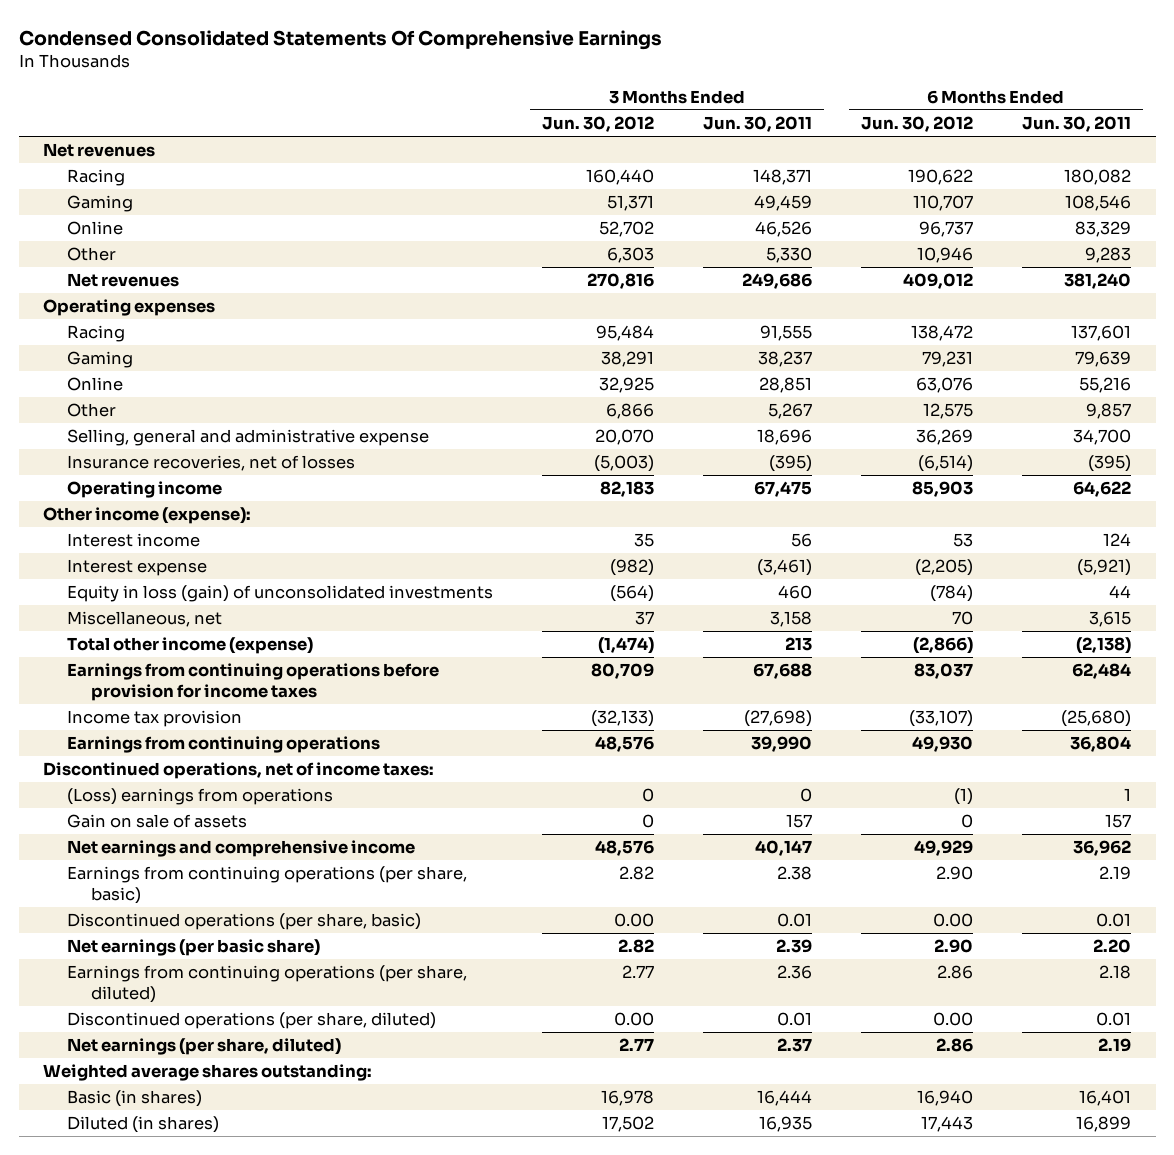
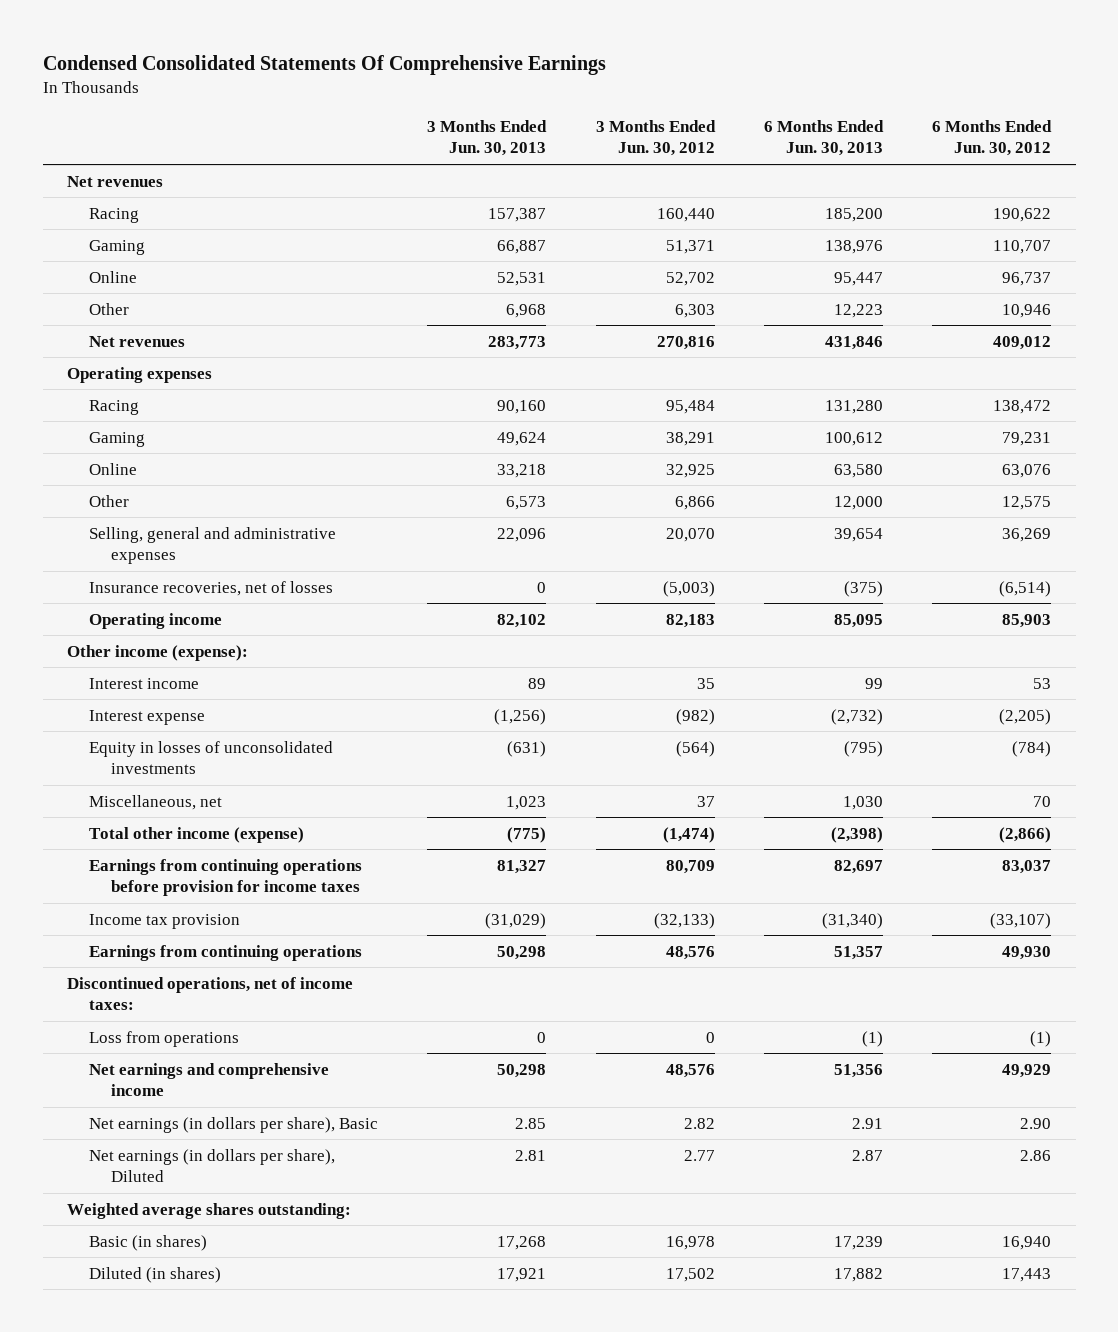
[703,116,813,133] Jun. 30, 2011 -> none
[1022,116,1132,133] Jun. 30, 2011 -> none
none -> [427,119,548,157] 3 Months Ended Jun. 30, 2013
none -> [763,119,884,157] 6 Months Ended Jun. 30, 2013
[67,429,430,447] Selling, general and administrative expense -> [89,526,337,565] Selling, general and administrative expenses
[67,585,494,603] Equity in loss (gain) of unconsolidated investments -> [89,740,334,775] Equity in losses of unconsolidated investments
[67,814,248,829] Gain on sale of assets -> none
[67,788,334,806] (Loss) earnings from operations -> [89,1030,240,1047] Loss from operations
[67,866,468,904] Earnings from continuing operations (per share, basic) -> none
[67,913,422,931] Discontinued operations (per share, basic) -> none
[67,965,468,1003] Earnings from continuing operations (per share, diluted) -> none
[67,1012,437,1030] Discontinued operations (per share, diluted) -> none
[67,939,321,957] Net earnings (per basic share) -> [89,1116,379,1133] Net earnings (in dollars per share), Basic
[67,1038,342,1056] Net earnings (per share, diluted) -> [89,1148,336,1183] Net earnings (in dollars per share), Diluted

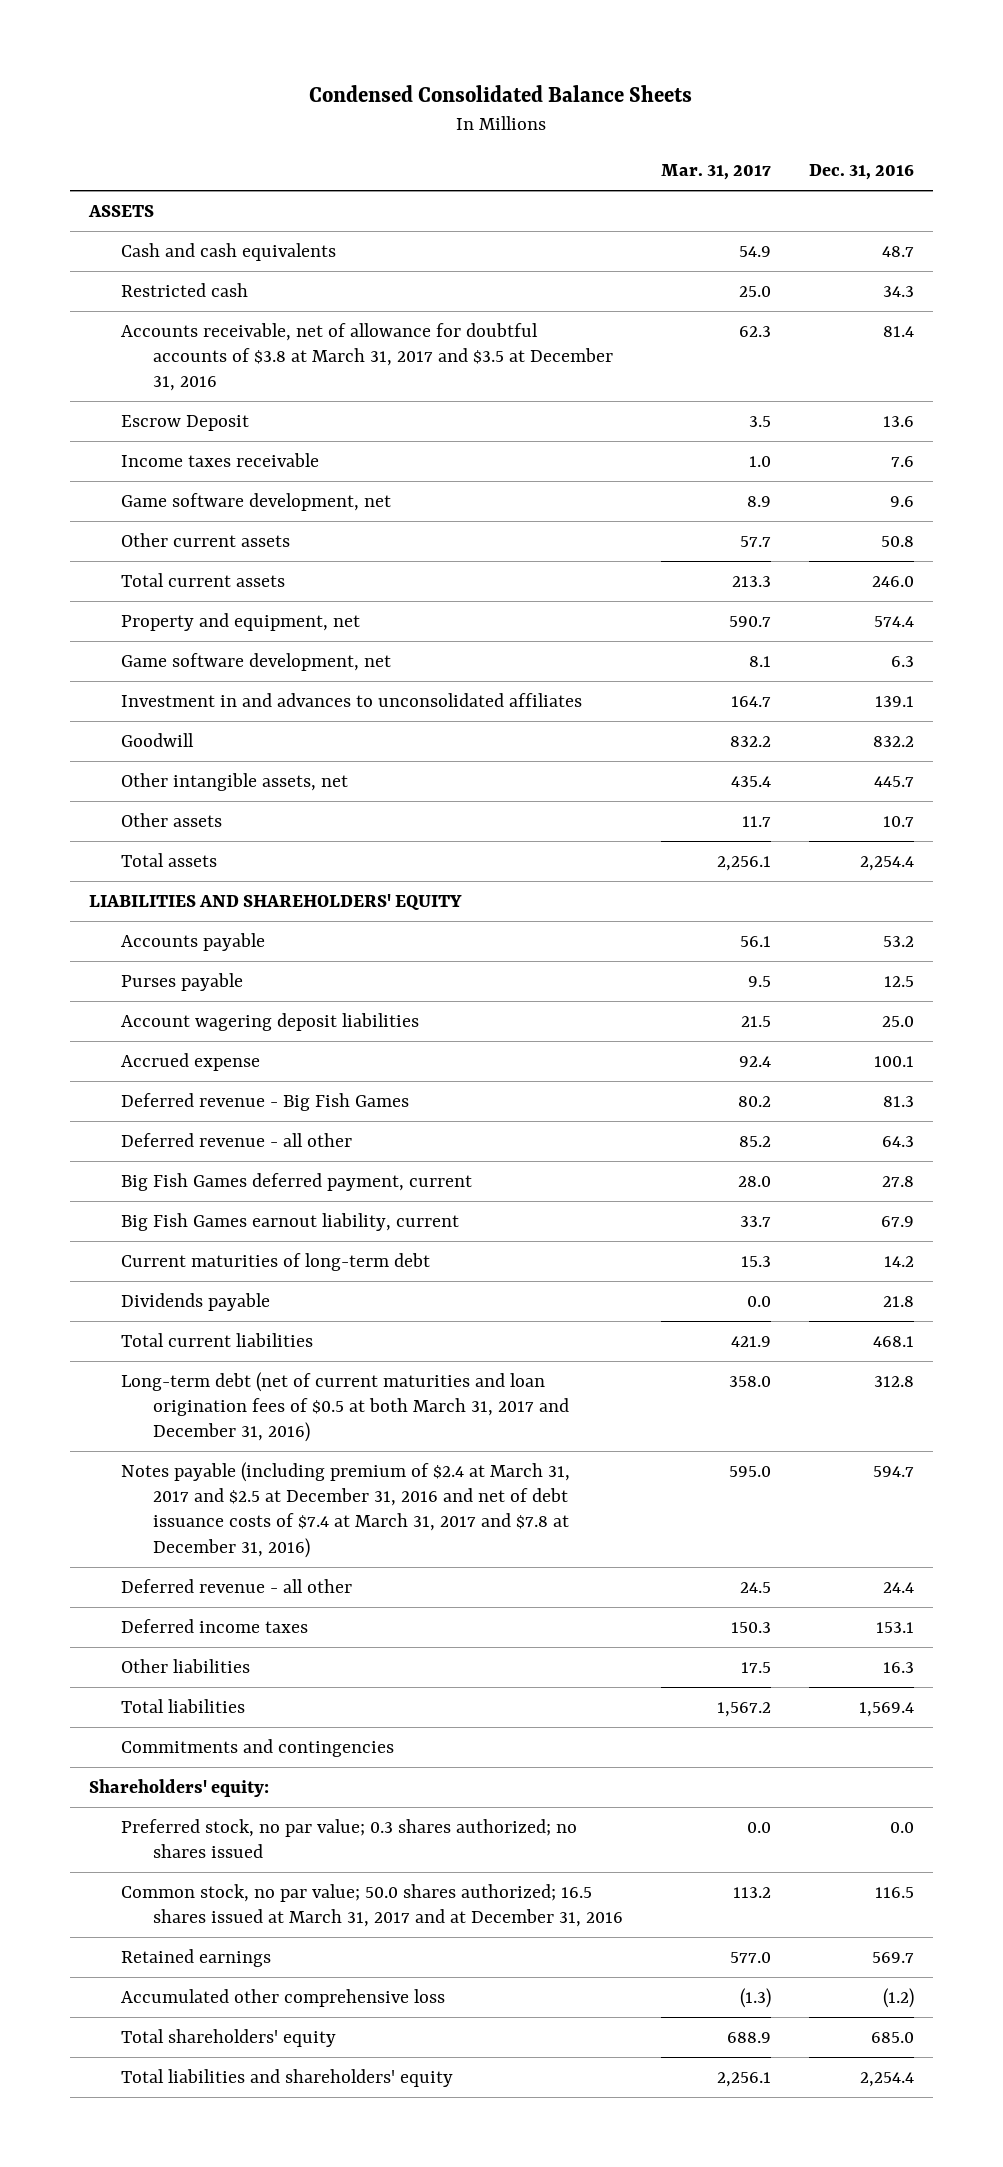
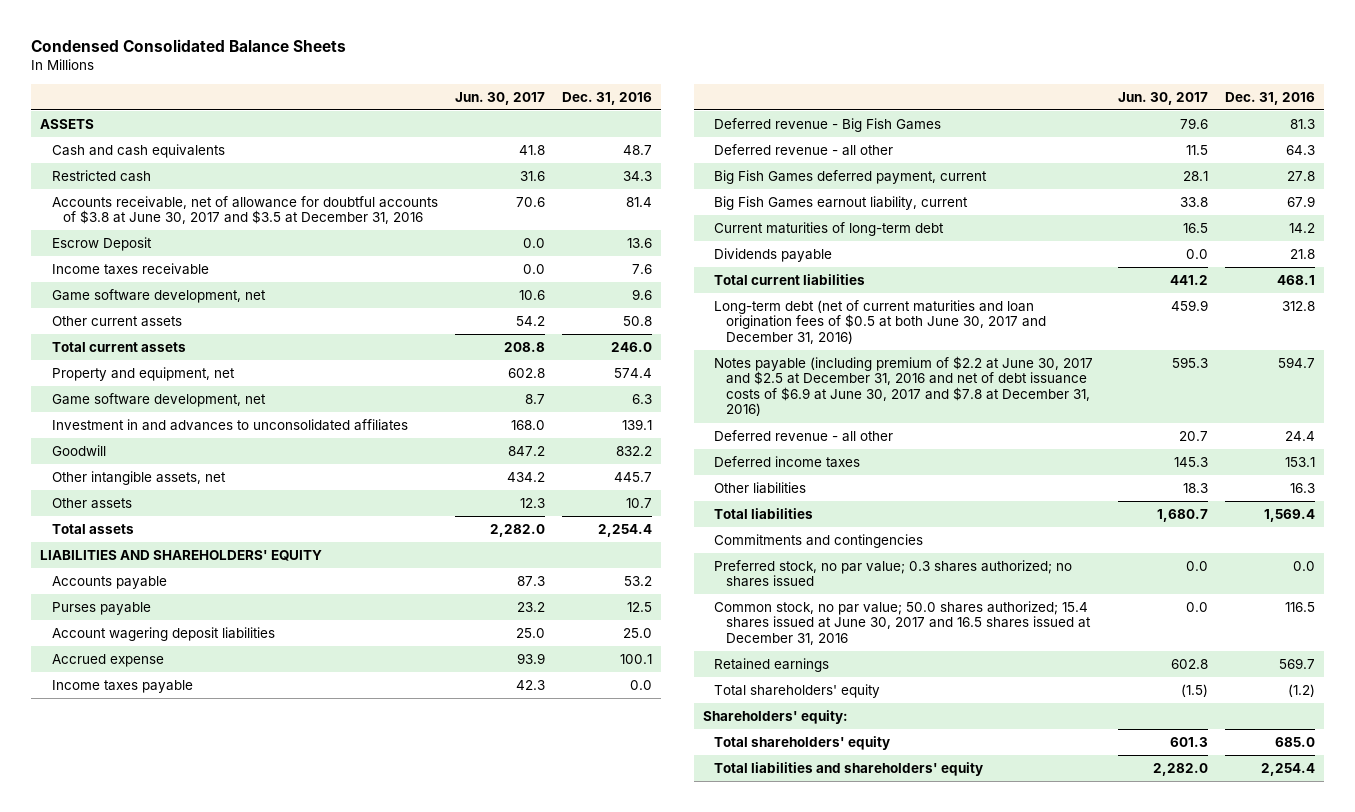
[660,164,771,181] Mar. 31, 2017 -> none
none -> [454,91,545,105] Jun. 30, 2017
[120,322,613,392] Accounts receivable, net of allowance for doubtful accounts of $3.8 at March 31, 2017 and $3.5 at December 31, 2016 -> [51,195,438,225] Accounts receivable, net of allowance for doubtful accounts of $3.8 at June 30, 2017 and $3.5 at December 31, 2016
none -> [51,679,193,693] Income taxes payable
[120,1371,569,1443] Long-term debt (net of current maturities and loan origination fees of $0.5 at both March 31, 2017 and December 31, 2016) -> [714,299,1046,344] Long-term debt (net of current maturities and loan origination fees of $0.5 at both June 30, 2017 and December 31, 2016)
[120,1461,570,1558] Notes payable (including premium of $2.4 at March 31, 2017 and $2.5 at December 31, 2016 and net of debt issuance costs of $7.4 at March 31, 2017 and $7.8 at December 31, 2016) -> [714,355,1094,417] Notes payable (including premium of $2.2 at June 30, 2017 and $2.5 at December 31, 2016 and net of debt issuance costs of $6.9 at June 30, 2017 and $7.8 at December 31, 2016)
[120,1883,623,1928] Common stock, no par value; 50.0 shares authorized; 16.5 shares issued at March 31, 2017 and at December 31, 2016 -> [714,600,1091,645] Common stock, no par value; 50.0 shares authorized; 15.4 shares issued at June 30, 2017 and 16.5 shares issued at December 31, 2016
[120,1988,445,2007] Accumulated other comprehensive loss -> [714,683,881,698] Total shareholders' equity
[89,1778,270,1797] Shareholders' equity: -> [702,709,848,724] Shareholders' equity:

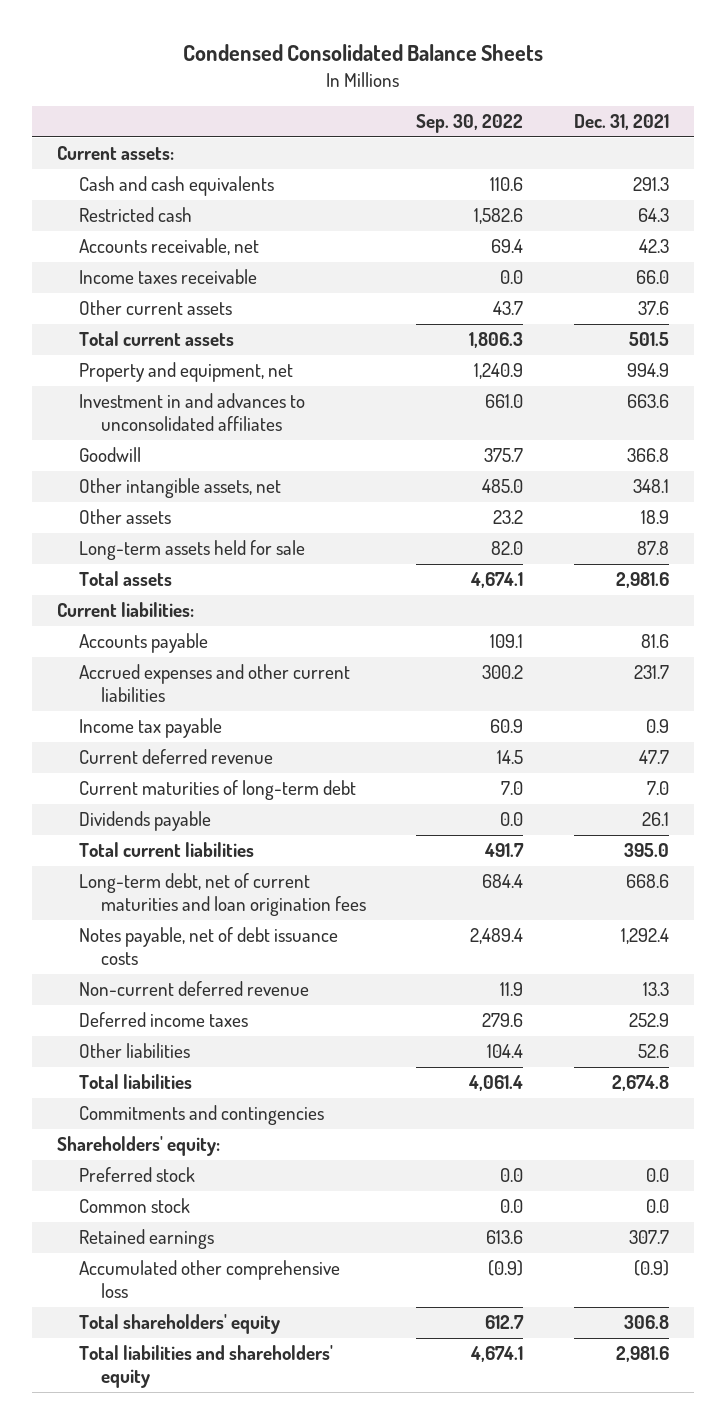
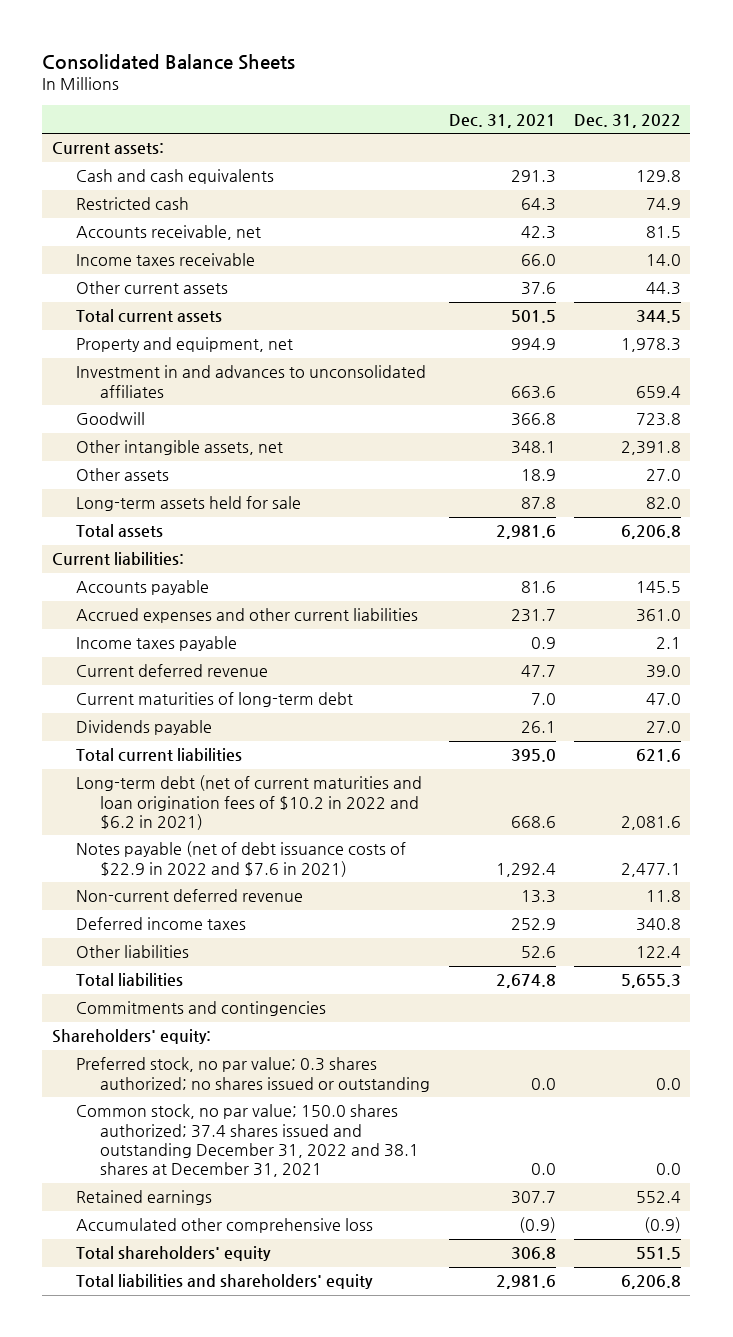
[182,44,543,62] Condensed Consolidated Balance Sheets -> [42,53,296,70] Consolidated Balance Sheets
[416,114,524,134] Sep. 30, 2022 -> none
none -> [573,113,681,128] Dec. 31, 2022
[79,718,223,739] Income tax payable -> [75,636,237,652] Income taxes payable
[79,873,367,917] Long-term debt, net of current maturities and loan origination fees -> [75,775,422,831] Long-term debt (net of current maturities and loan origination fees of $10.2 in 2022 and $6.2 in 2021)
[79,927,339,966] Notes payable, net of debt issuance costs -> [75,841,406,877] Notes payable (net of debt issuance costs of $22.9 in 2022 and $7.6 in 2021)
[79,1167,196,1183] Preferred stock -> [75,1057,431,1092] Preferred stock, no par value; 0.3 shares authorized; no shares issued or outstanding
[79,1198,191,1214] Common stock -> [75,1104,420,1178] Common stock, no par value; 150.0 shares authorized; 37.4 shares issued and outstanding December 31, 2022 and 38.1 shares at December 31, 2021

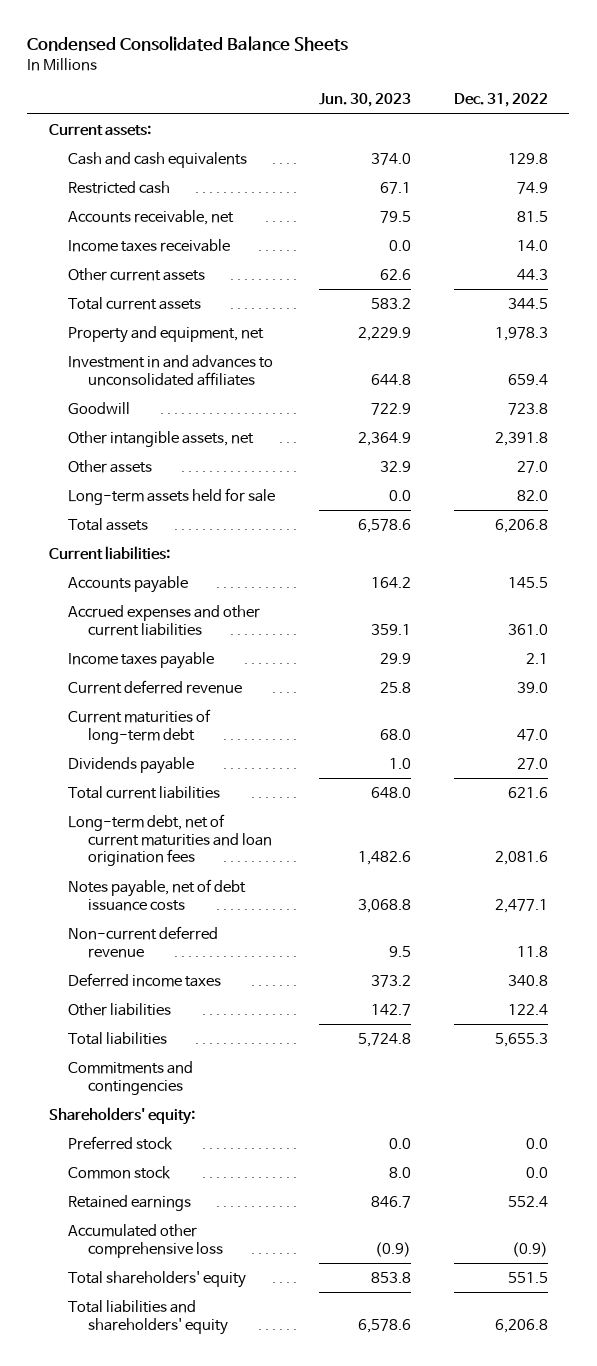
[42,53,296,70] Consolidated Balance Sheets -> [27,36,349,52] Condensed Consolidated Balance Sheets
[448,113,556,128] Dec. 31, 2021 -> none
none -> [318,93,411,108] Jun. 30, 2023
[75,775,422,831] Long-term debt (net of current maturities and loan origination fees of $10.2 in 2022 and $6.2 in 2021) -> [68,813,272,867] Long-term debt, net of current maturities and loan origination fees
[75,841,406,877] Notes payable (net of debt issuance costs of $22.9 in 2022 and $7.6 in 2021) -> [68,878,247,911] Notes payable, net of debt issuance costs
[75,1057,431,1092] Preferred stock, no par value; 0.3 shares authorized; no shares issued or outstanding -> [68,1135,174,1150] Preferred stock
[75,1104,420,1178] Common stock, no par value; 150.0 shares authorized; 37.4 shares issued and outstanding December 31, 2022 and 38.1 shares at December 31, 2021 -> [68,1165,172,1179] Common stock

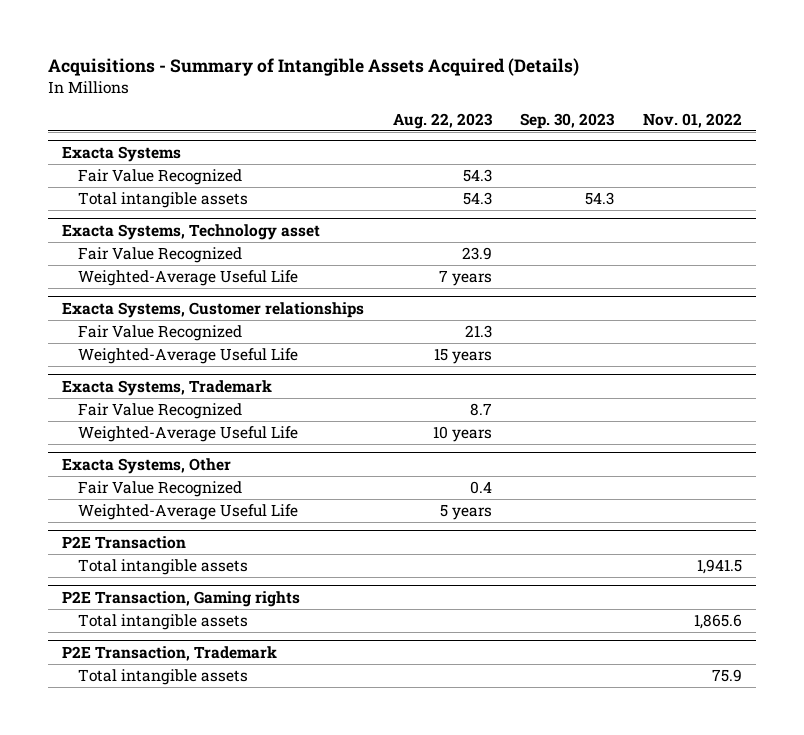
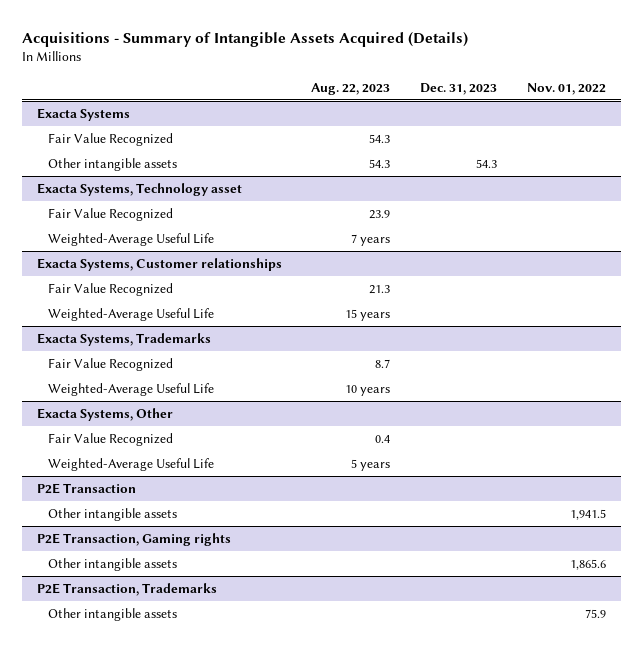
[520,112,616,129] Sep. 30, 2023 -> none
none -> [420,82,498,95] Dec. 31, 2023
[78,191,249,208] Total intangible assets -> [48,157,178,171] Other intangible assets
[62,379,273,396] Exacta Systems, Trademark -> [36,332,211,346] Exacta Systems, Trademarks
[78,558,249,575] Total intangible assets -> [48,507,178,521] Other intangible assets
[78,613,249,630] Total intangible assets -> [48,557,178,571] Other intangible assets
[62,645,278,661] P2E Transaction, Trademark -> [36,582,217,596] P2E Transaction, Trademarks
[78,668,249,685] Total intangible assets -> [48,607,178,621] Other intangible assets

